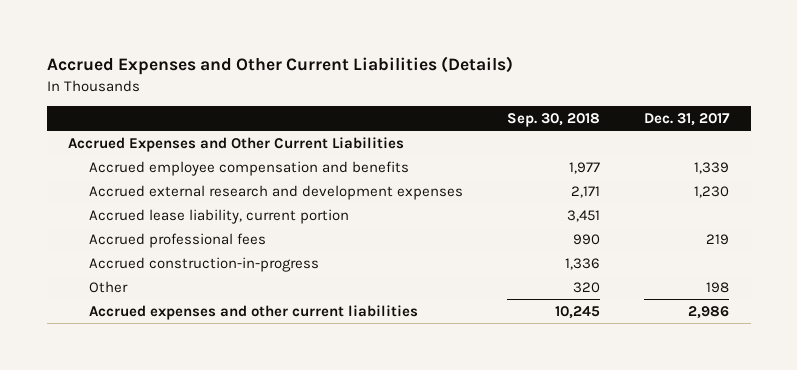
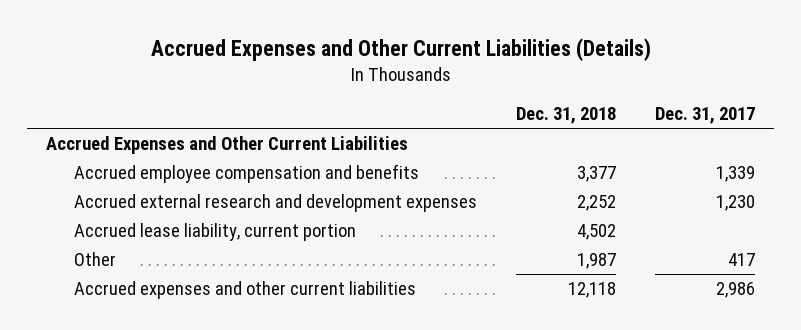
[507,112,601,127] Sep. 30, 2018 -> none
none -> [515,107,616,125] Dec. 31, 2018
[89,232,267,248] Accrued professional fees -> none
[89,256,320,272] Accrued construction-in-progress -> none
[705,281,729,293] 198 -> [727,252,755,266] 417

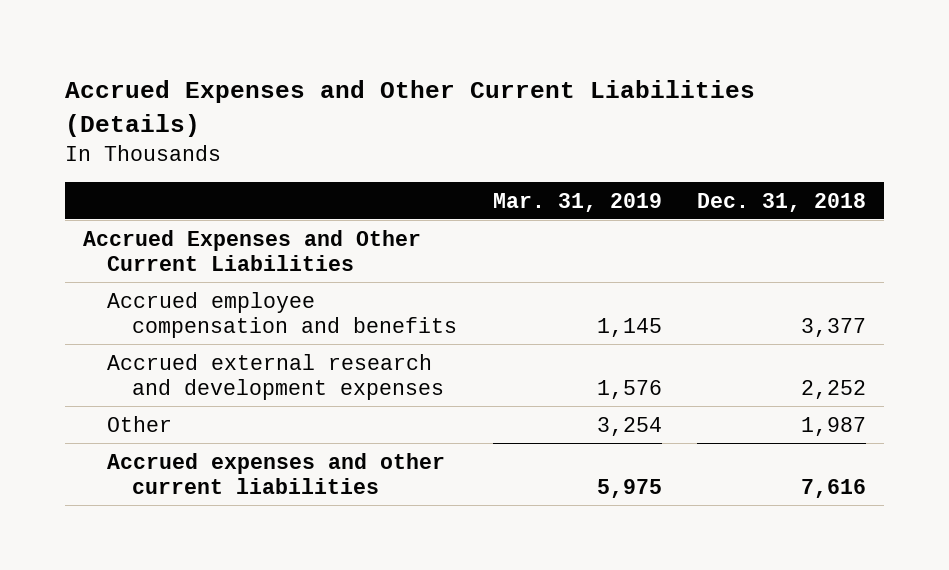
[654,107,755,125] Dec. 31, 2017 -> none
none -> [492,192,662,212] Mar. 31, 2019
[73,222,356,241] Accrued lease liability, current portion -> none
[567,281,616,298] 12,118 -> [801,479,867,499] 7,616

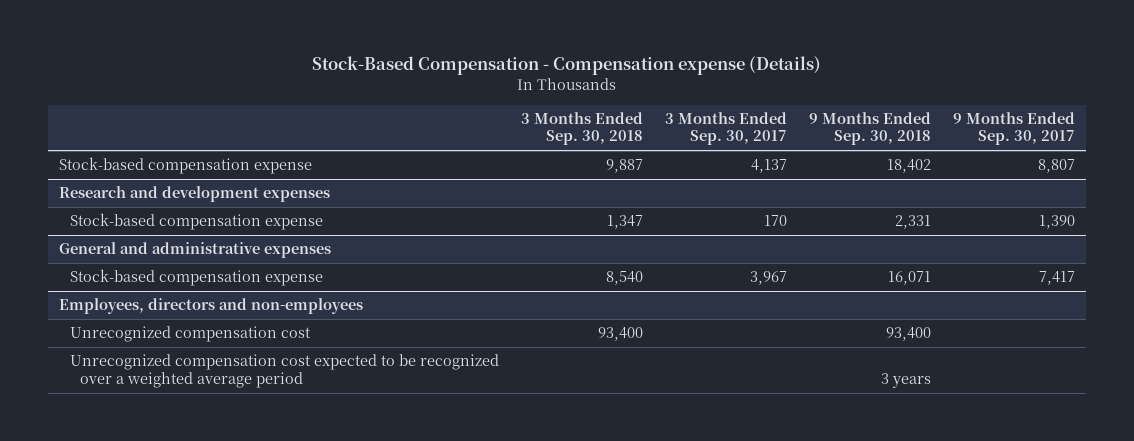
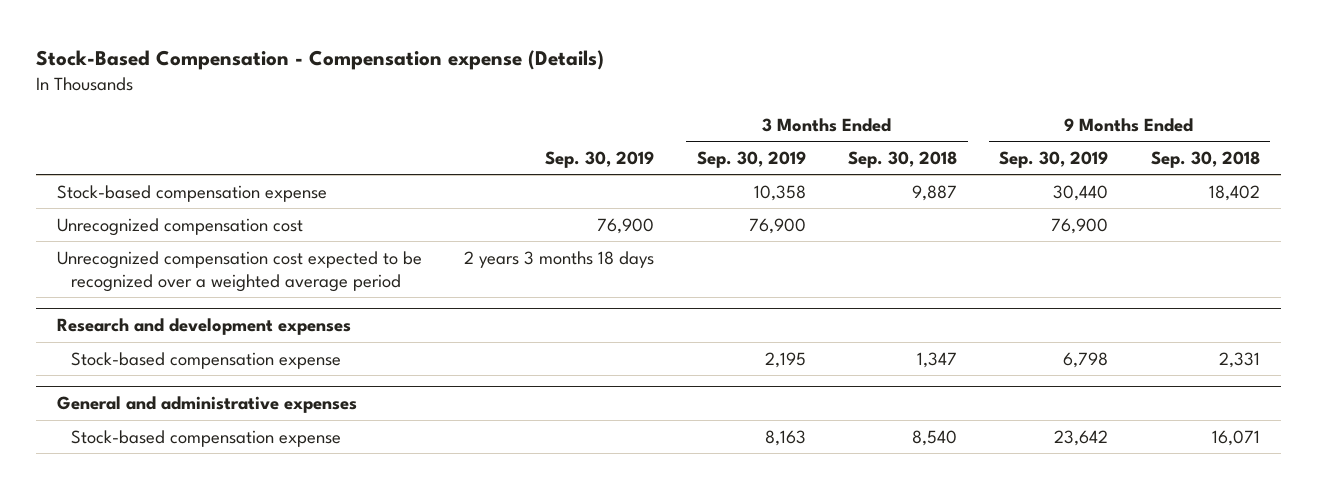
[664,111,787,146] 3 Months Ended Sep. 30, 2017 -> none
[952,111,1075,146] 9 Months Ended Sep. 30, 2017 -> none
none -> [545,150,655,168] Sep. 30, 2019
none -> [696,150,806,168] Sep. 30, 2019
none -> [999,150,1109,168] Sep. 30, 2019
none -> [57,217,304,236] Unrecognized compensation cost
none -> [57,250,423,292] Unrecognized compensation cost expected to be recognized over a weighted average period
[58,298,363,315] Employees, directors and non-employees -> none
[69,326,311,343] Unrecognized compensation cost -> none
[69,354,499,388] Unrecognized compensation cost expected to be recognized over a weighted average period -> none

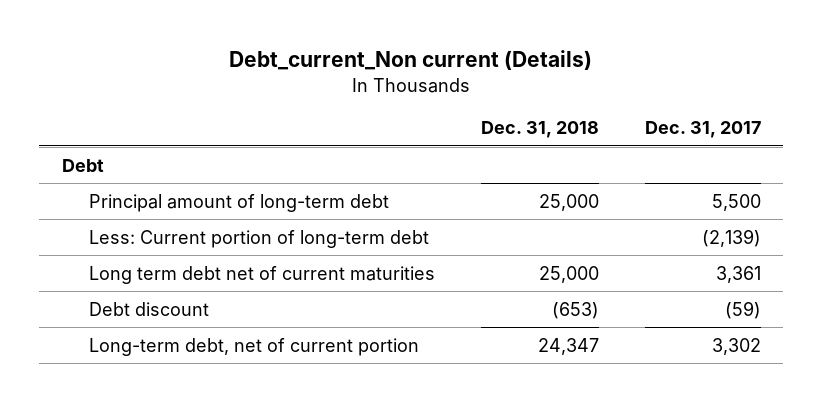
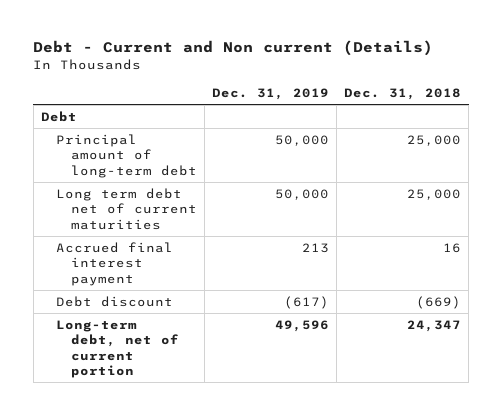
[229,50,593,71] Debt_current_Non current (Details) -> [33,40,434,57] Debt - Current and Non current (Details)
[644,121,761,139] Dec. 31, 2017 -> none
none -> [212,87,330,100] Dec. 31, 2019
[88,229,429,248] Less: Current portion of long-term debt -> none
none -> [56,241,174,286] Accrued final interest payment
[551,301,599,319] (653) -> [416,295,462,309] (669)

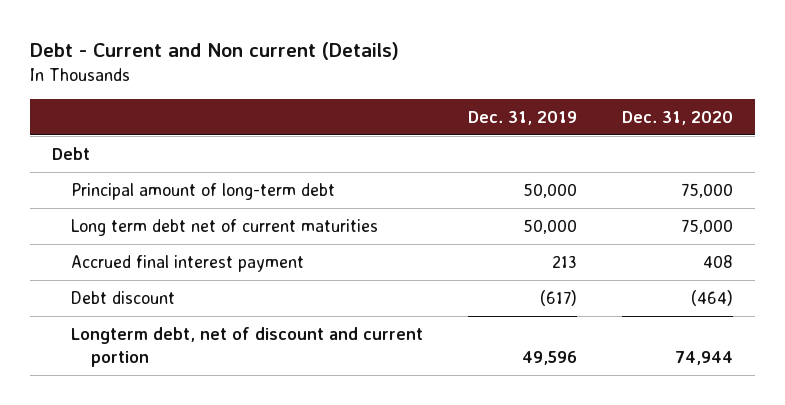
[344,87,462,100] Dec. 31, 2018 -> none
none -> [621,110,733,125] Dec. 31, 2020
[56,319,180,378] Long-term debt, net of current portion -> [71,327,424,367] Longterm debt, net of discount and current portion

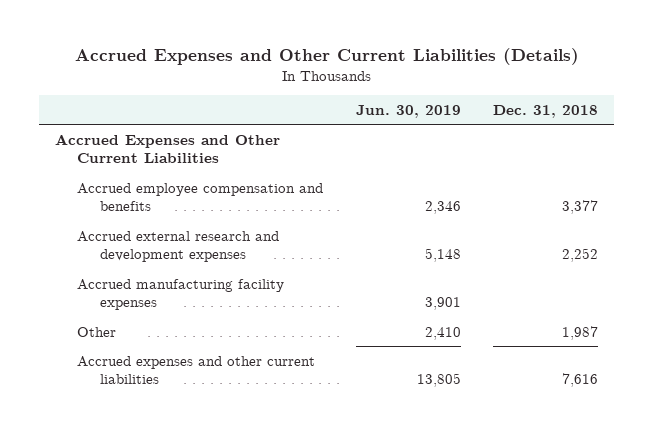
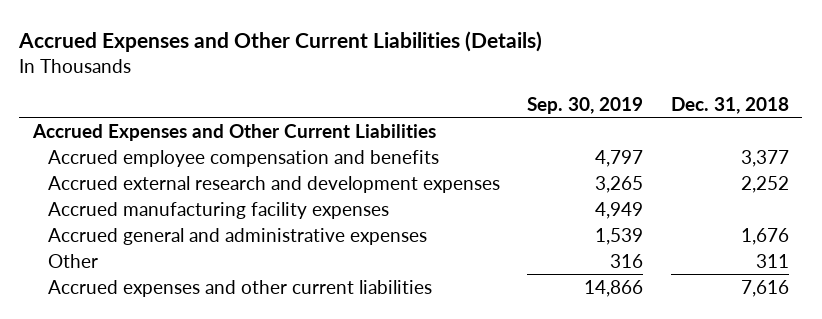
[355,104,461,118] Jun. 30, 2019 -> none
none -> [527,96,644,114] Sep. 30, 2019
none -> [47,227,427,245] Accrued general and administrative expenses
[562,325,599,340] 1,987 -> [755,253,789,268] 311

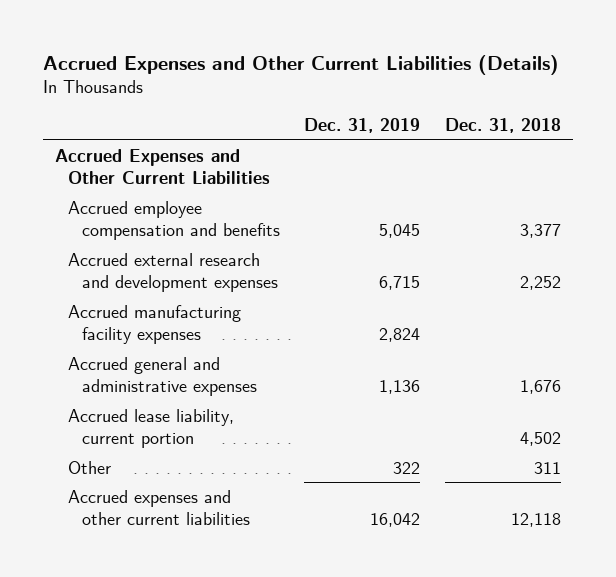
[527,96,644,114] Sep. 30, 2019 -> none
none -> [304,118,421,134] Dec. 31, 2019
none -> [68,408,235,449] Accrued lease liability, current portion
[740,279,789,297] 7,616 -> [510,513,561,528] 12,118

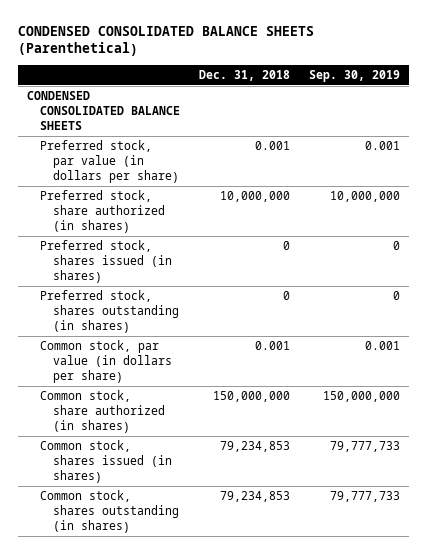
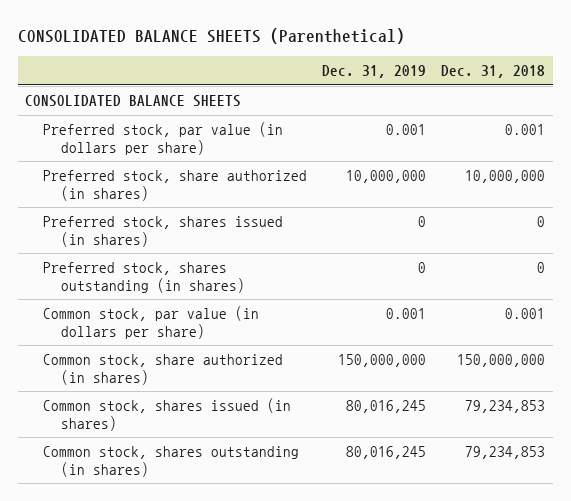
[17,25,314,57] CONDENSED CONSOLIDATED BALANCE SHEETS (Parenthetical) -> [17,27,405,44] CONSOLIDATED BALANCE SHEETS (Parenthetical)
[308,69,400,82] Sep. 30, 2019 -> none
none -> [322,64,427,78] Dec. 31, 2019
[27,91,181,130] CONDENSED CONSOLIDATED BALANCE SHEETS -> [25,95,242,108] CONSOLIDATED BALANCE SHEETS

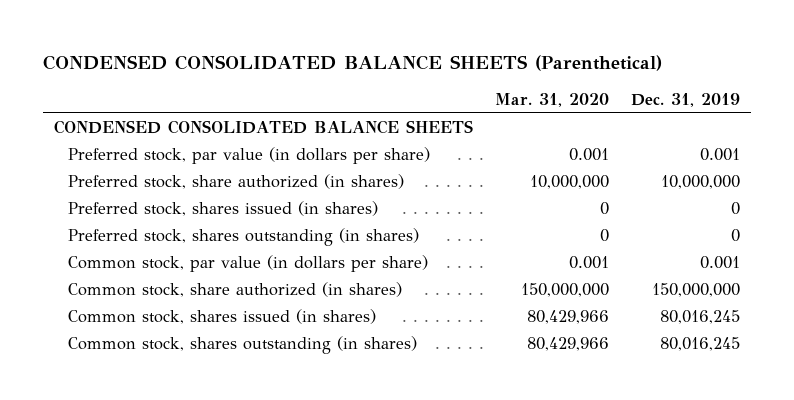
[17,27,405,44] CONSOLIDATED BALANCE SHEETS (Parenthetical) -> [43,55,663,72] CONDENSED CONSOLIDATED BALANCE SHEETS (Parenthetical)
[441,64,546,78] Dec. 31, 2018 -> none
none -> [494,92,609,107] Mar. 31, 2020
[25,95,242,108] CONSOLIDATED BALANCE SHEETS -> [54,120,474,135] CONDENSED CONSOLIDATED BALANCE SHEETS

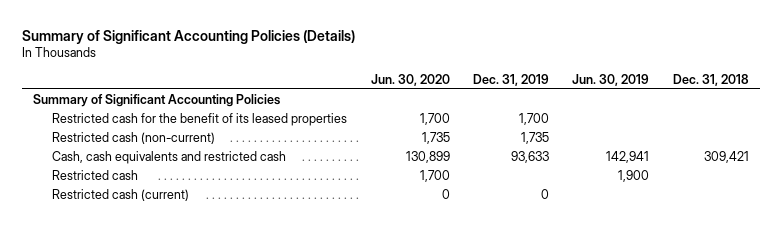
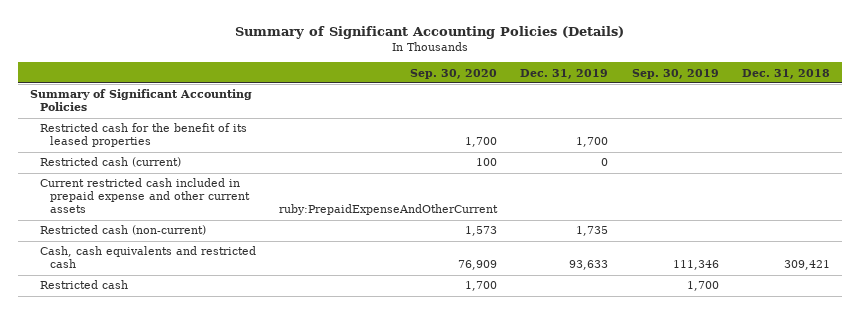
[370,73,450,86] Jun. 30, 2020 -> none
[572,73,650,86] Jun. 30, 2019 -> none
none -> [410,68,498,79] Sep. 30, 2020
none -> [631,68,719,79] Sep. 30, 2019
[52,189,190,202] Restricted cash (current) -> [39,157,181,168] Restricted cash (current)
none -> [39,178,250,214] Current restricted cash included in prepaid expense and other current assets

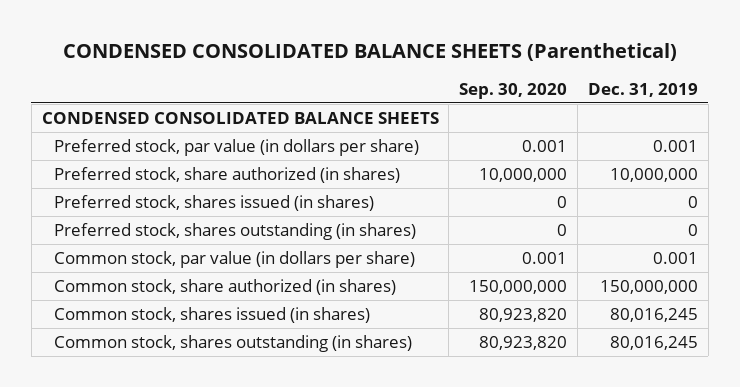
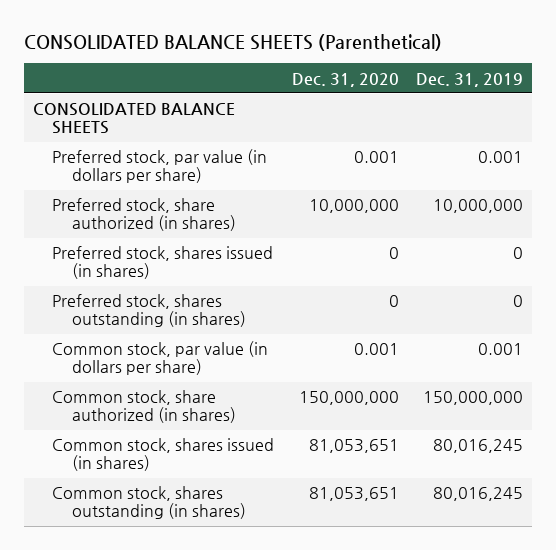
[62,42,677,61] CONDENSED CONSOLIDATED BALANCE SHEETS (Parenthetical) -> [23,33,442,51] CONSOLIDATED BALANCE SHEETS (Parenthetical)
[459,83,568,100] Sep. 30, 2020 -> none
none -> [291,72,399,87] Dec. 31, 2020
[41,111,439,124] CONDENSED CONSOLIDATED BALANCE SHEETS -> [32,103,235,135] CONSOLIDATED BALANCE SHEETS

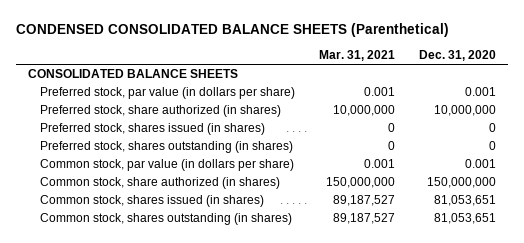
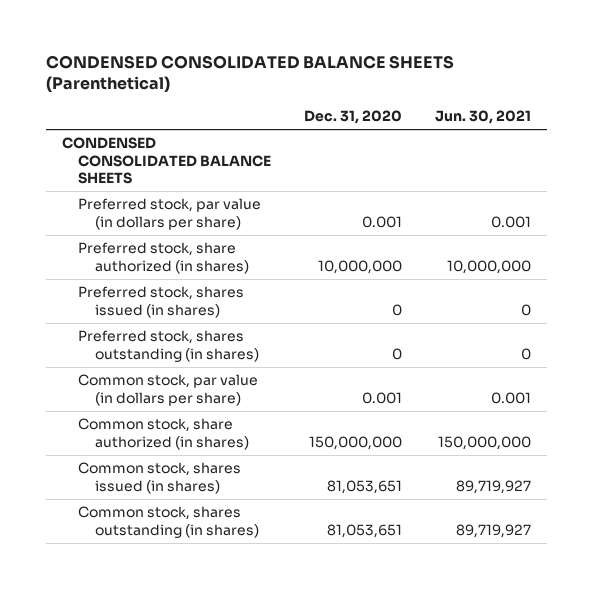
[319,50,396,62] Mar. 31, 2021 -> none
none -> [434,110,531,125] Jun. 30, 2021
[28,69,239,79] CONSOLIDATED BALANCE SHEETS -> [62,137,272,185] CONDENSED CONSOLIDATED BALANCE SHEETS

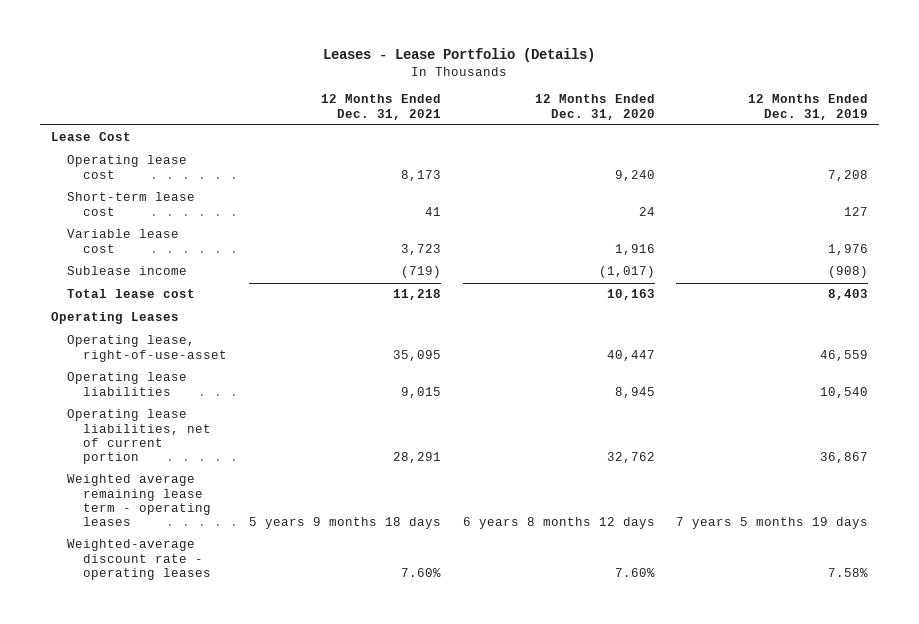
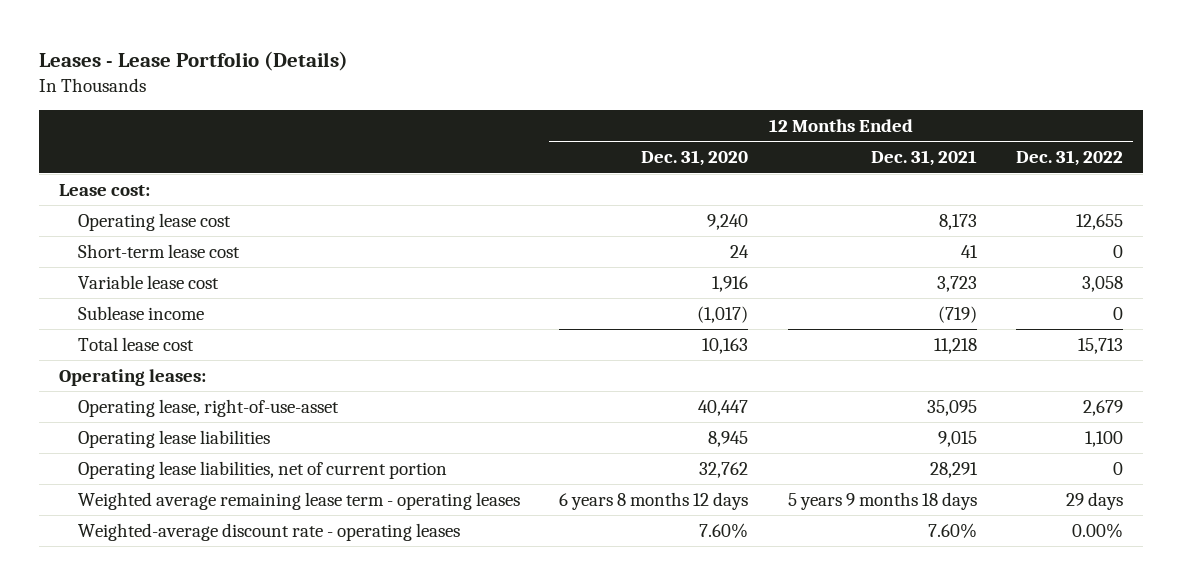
[748,94,869,120] 12 Months Ended Dec. 31, 2019 -> none
none -> [1016,150,1124,167] Dec. 31, 2022
[50,132,131,142] Lease Cost -> [58,183,150,196] Lease cost:
[50,312,179,325] Operating Leases -> [58,368,206,386] Operating leases:

